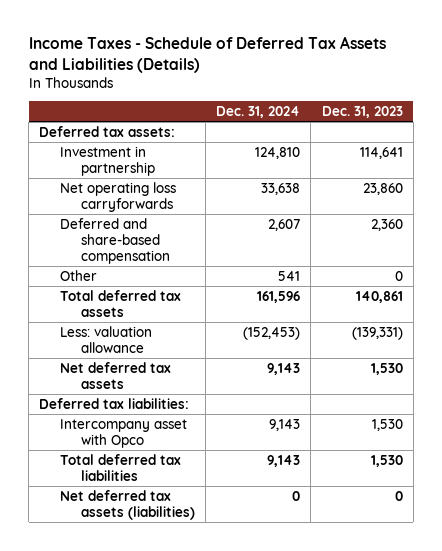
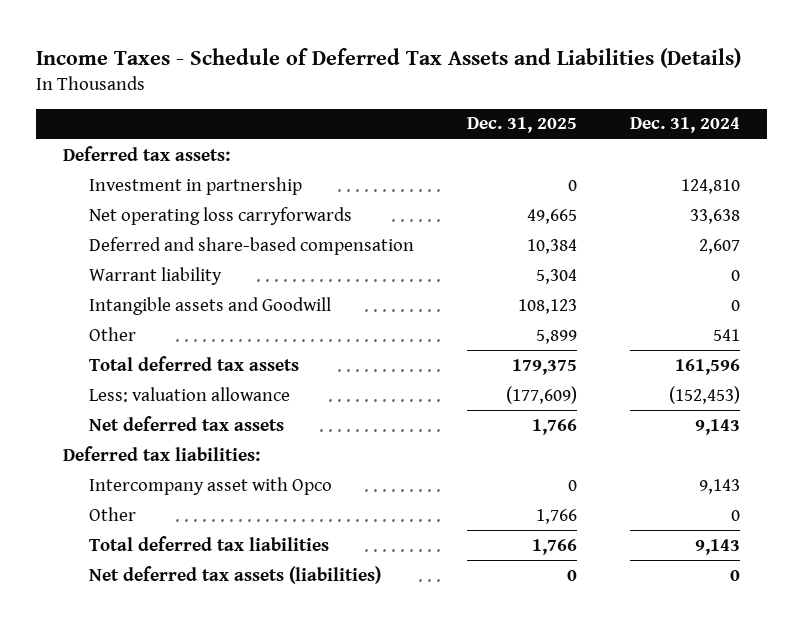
[321,106,403,119] Dec. 31, 2023 -> none
none -> [467,117,578,134] Dec. 31, 2025
none -> [88,266,222,285] Warrant liability
none -> [88,296,331,315] Intangible assets and Goodwill
none -> [88,506,136,521] Other

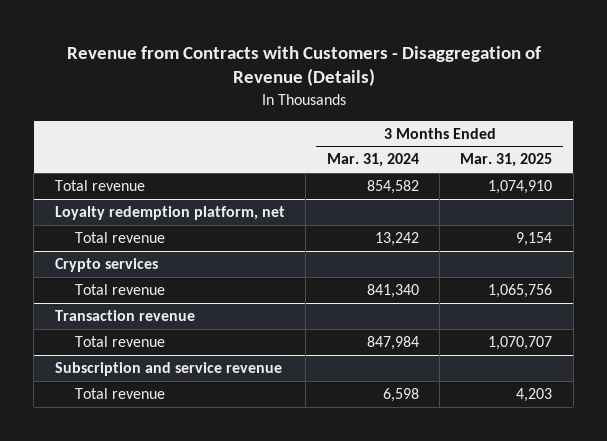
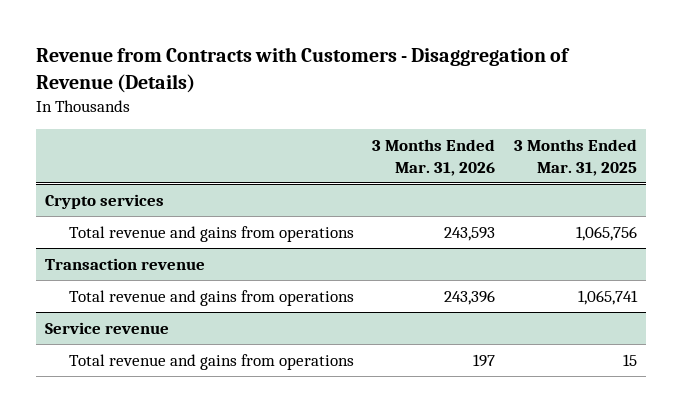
[326,153,419,168] Mar. 31, 2024 -> none
none -> [372,138,496,176] 3 Months Ended Mar. 31, 2026
[54,180,145,192] Total revenue -> none
[54,206,285,221] Loyalty redemption platform, net -> none
[75,232,166,244] Total revenue -> none
[75,284,166,296] Total revenue -> [69,225,355,242] Total revenue and gains from operations
[75,336,166,348] Total revenue -> [69,289,355,306] Total revenue and gains from operations
[488,336,553,351] 1,070,707 -> [577,289,638,305] 1,065,741
[54,362,282,377] Subscription and service revenue -> [44,321,169,334] Service revenue
[75,388,166,400] Total revenue -> [69,353,355,370] Total revenue and gains from operations
[516,388,553,403] 4,203 -> [622,353,637,366] 15

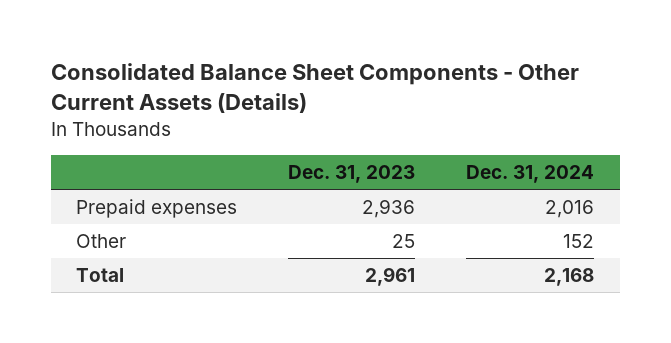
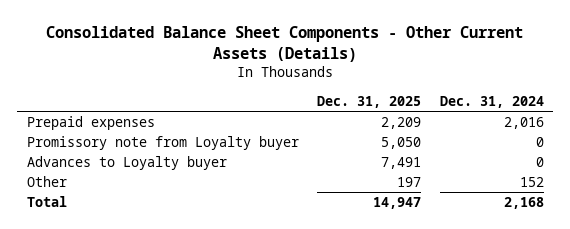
[288,164,416,183] Dec. 31, 2023 -> none
none -> [317,95,422,108] Dec. 31, 2025
none -> [26,136,299,151] Promissory note from Loyalty buyer
none -> [26,156,227,171] Advances to Loyalty buyer

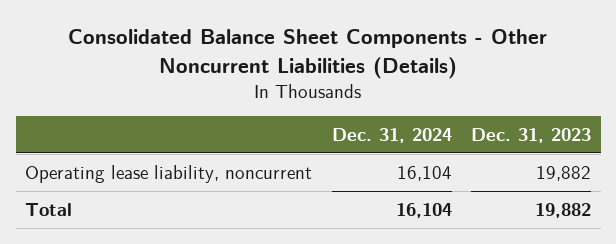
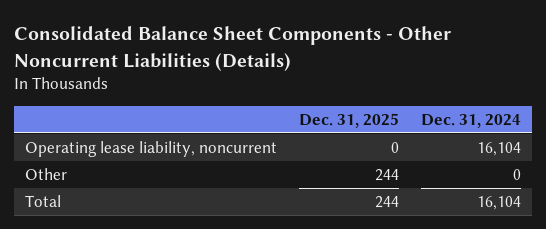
[470,127,591,143] Dec. 31, 2023 -> none
none -> [299,113,400,129] Dec. 31, 2025
none -> [25,167,68,180] Other

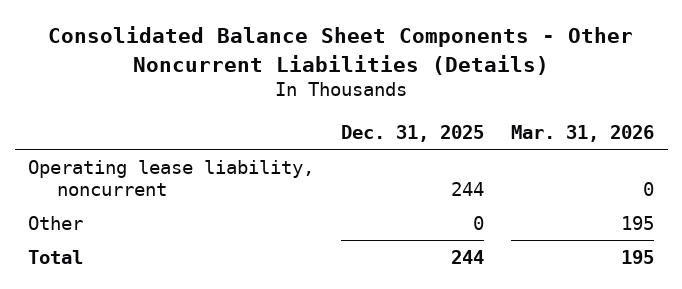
[420,114,521,129] Dec. 31, 2024 -> none
none -> [511,124,655,142] Mar. 31, 2026
[391,141,400,153] 0 -> [451,181,485,196] 244
[375,168,400,181] 244 -> [473,215,485,230] 0

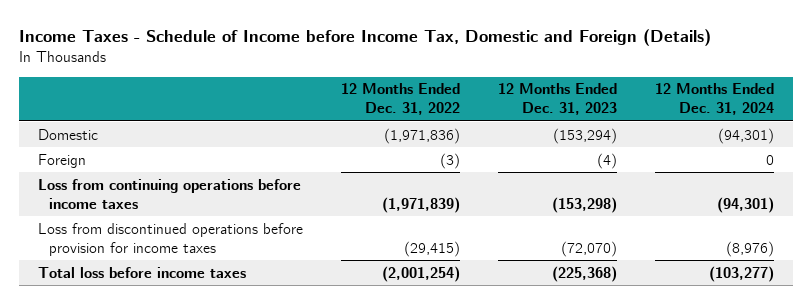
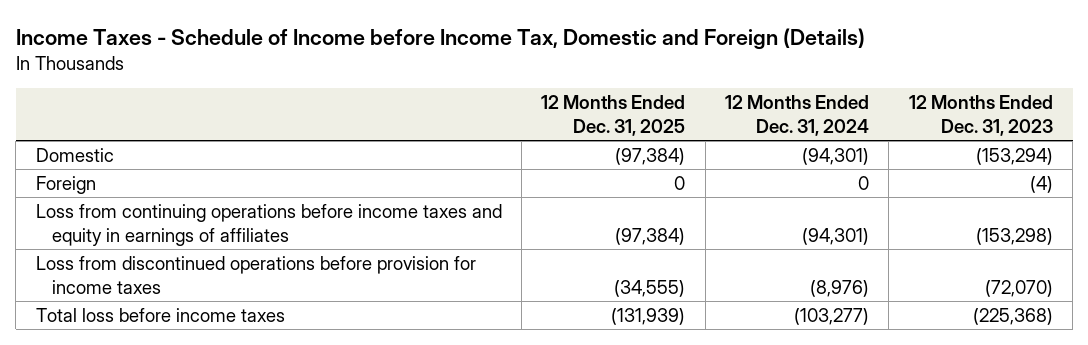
[340,83,460,116] 12 Months Ended Dec. 31, 2022 -> none
none -> [541,95,686,137] 12 Months Ended Dec. 31, 2025
[37,178,301,209] Loss from continuing operations before income taxes -> [35,203,502,246] Loss from continuing operations before income taxes and equity in earnings of affiliates

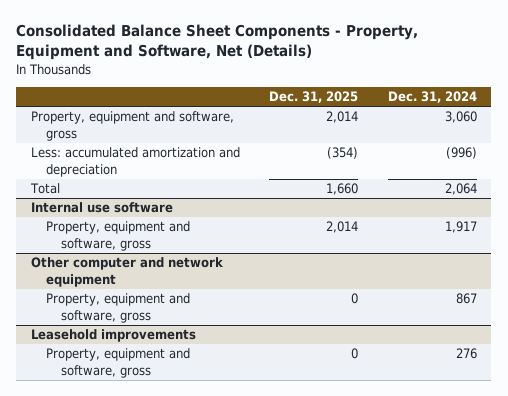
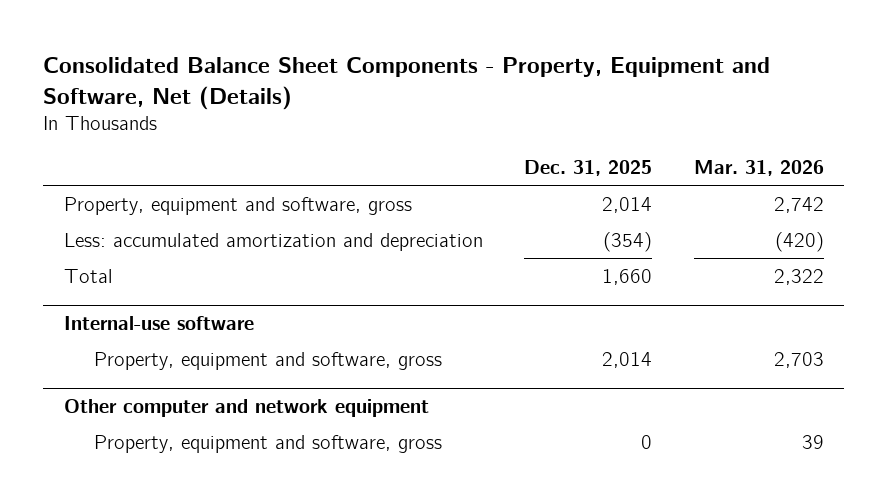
[387,90,477,103] Dec. 31, 2024 -> none
none -> [693,159,824,176] Mar. 31, 2026
[31,202,174,214] Internal use software -> [63,316,254,331] Internal-use software
[31,329,197,343] Leasehold improvements -> none
[45,348,190,378] Property, equipment and software, gross -> none

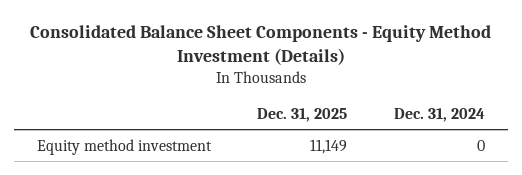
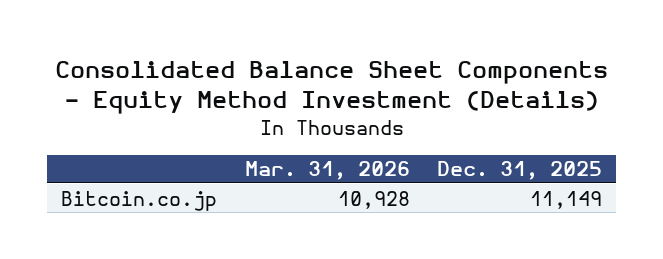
[393,108,485,123] Dec. 31, 2024 -> none
none -> [244,161,410,181] Mar. 31, 2026
[37,138,213,155] Equity method investment -> [60,190,217,211] Bitcoin.co.jp

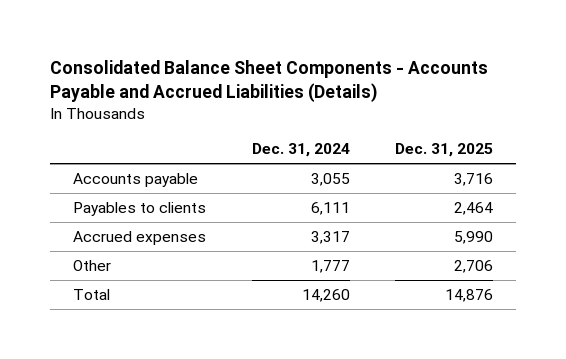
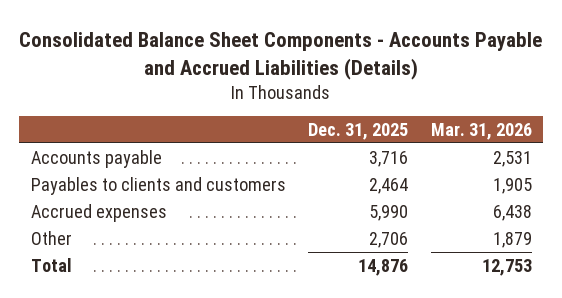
[251,143,350,158] Dec. 31, 2024 -> none
none -> [430,122,532,140] Mar. 31, 2026
[73,202,207,217] Payables to clients -> [30,176,286,195] Payables to clients and customers

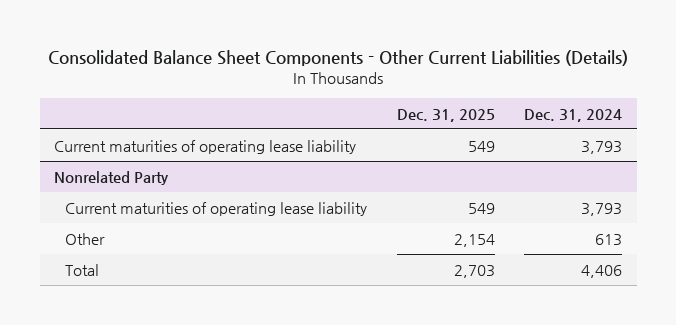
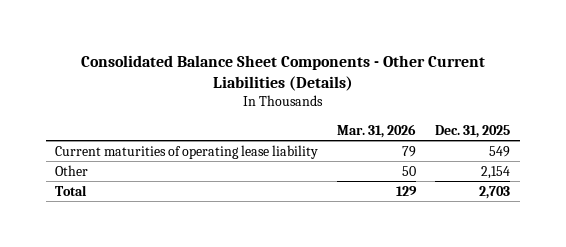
[523,108,622,122] Dec. 31, 2024 -> none
none -> [337,123,417,138] Mar. 31, 2026
[54,170,170,185] Nonrelated Party -> none
[65,201,368,216] Current maturities of operating lease liability -> none

